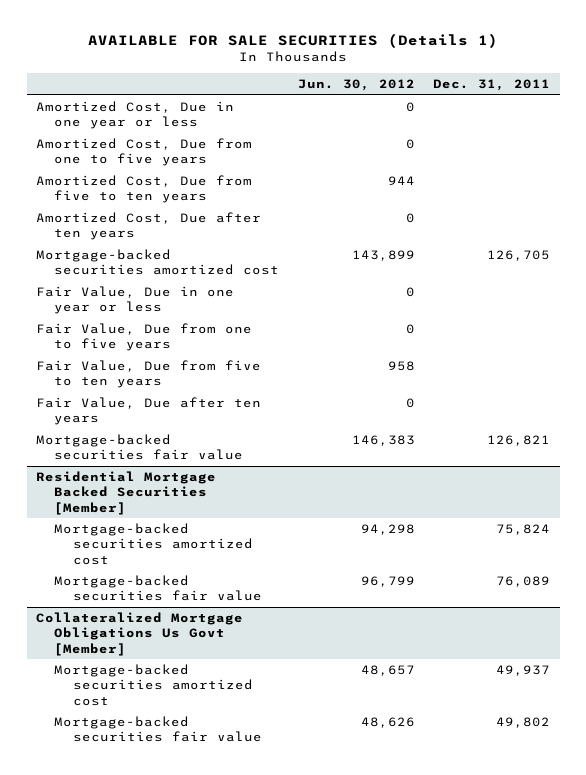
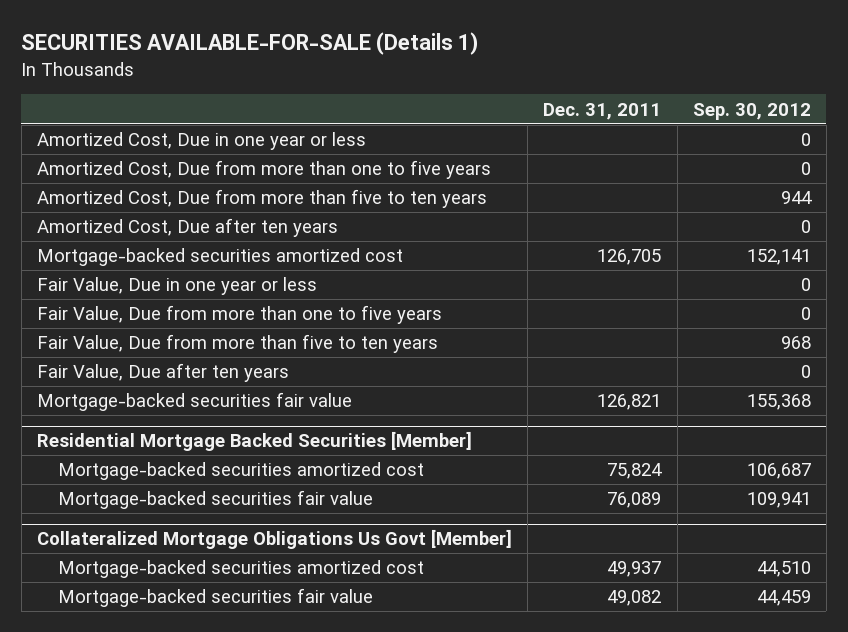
[88,33,499,49] AVAILABLE FOR SALE SECURITIES (Details 1) -> [21,32,479,56] SECURITIES AVAILABLE-FOR-SALE (Details 1)
[297,79,415,92] Jun. 30, 2012 -> none
none -> [692,102,811,120] Sep. 30, 2012
[35,137,252,167] Amortized Cost, Due from one to five years -> [37,160,492,180] Amortized Cost, Due from more than one to five years
[35,174,252,204] Amortized Cost, Due from five to ten years -> [37,189,488,209] Amortized Cost, Due from more than five to ten years
[35,322,252,352] Fair Value, Due from one to five years -> [37,305,443,325] Fair Value, Due from more than one to five years
[35,359,261,389] Fair Value, Due from five to ten years -> [37,334,439,354] Fair Value, Due from more than five to ten years
[496,716,551,728] 49,802 -> [607,590,662,607] 49,082

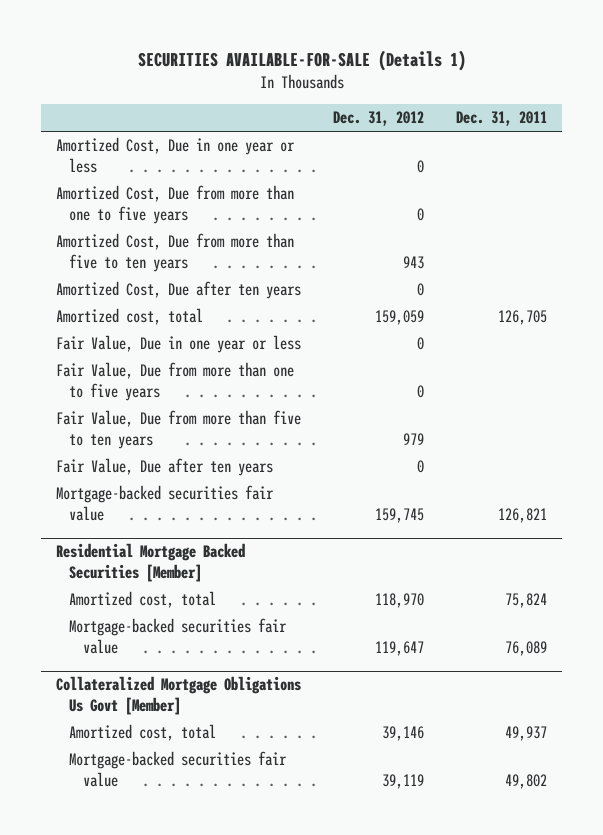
[692,102,811,120] Sep. 30, 2012 -> none
none -> [333,111,425,127] Dec. 31, 2012
[37,248,404,267] Mortgage-backed securities amortized cost -> [56,308,204,326] Amortized cost, total
[57,462,424,481] Mortgage-backed securities amortized cost -> [69,591,217,609] Amortized cost, total
[57,560,424,579] Mortgage-backed securities amortized cost -> [69,724,217,742] Amortized cost, total
[607,590,662,607] 49,082 -> [504,773,547,789] 49,802

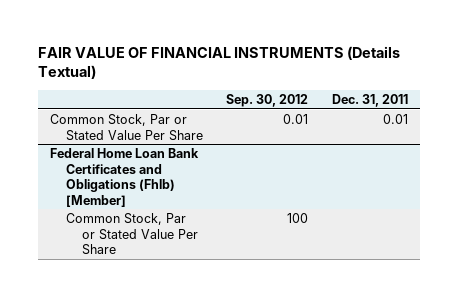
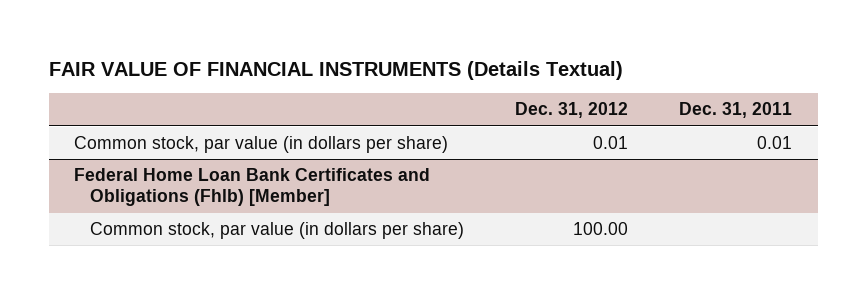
[226,93,309,107] Sep. 30, 2012 -> none
none -> [514,102,628,119] Dec. 31, 2012
[49,114,203,141] Common Stock, Par or Stated Value Per Share -> [74,136,449,154] Common stock, par value (in dollars per share)
[65,213,198,256] Common Stock, Par or Stated Value Per Share -> [89,222,464,240] Common stock, par value (in dollars per share)

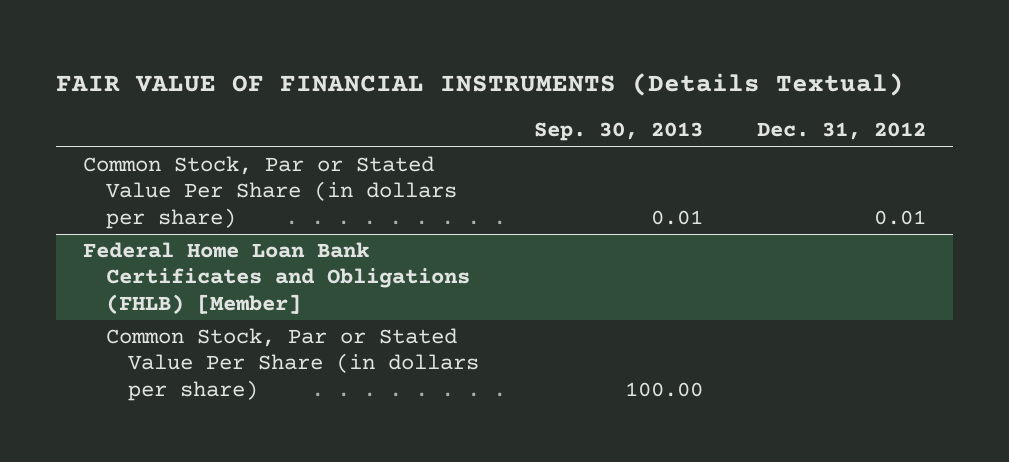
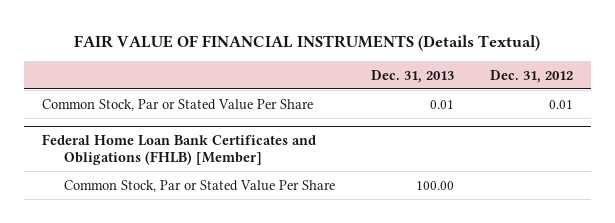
[533,122,703,142] Sep. 30, 2013 -> none
none -> [370,69,454,83] Dec. 31, 2013
[83,156,457,229] Common Stock, Par or Stated Value Per Share (in dollars per share) -> [42,98,314,111] Common Stock, Par or Stated Value Per Share
[105,328,479,401] Common Stock, Par or Stated Value Per Share (in dollars per share) -> [63,179,335,192] Common Stock, Par or Stated Value Per Share

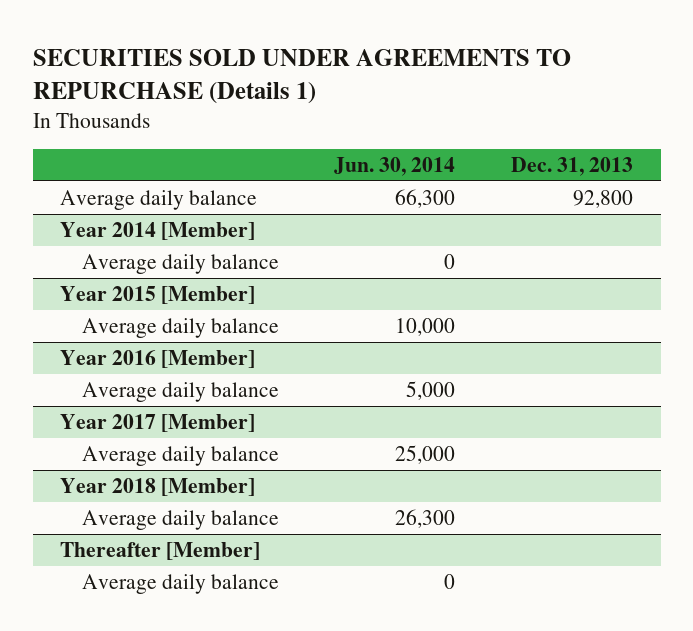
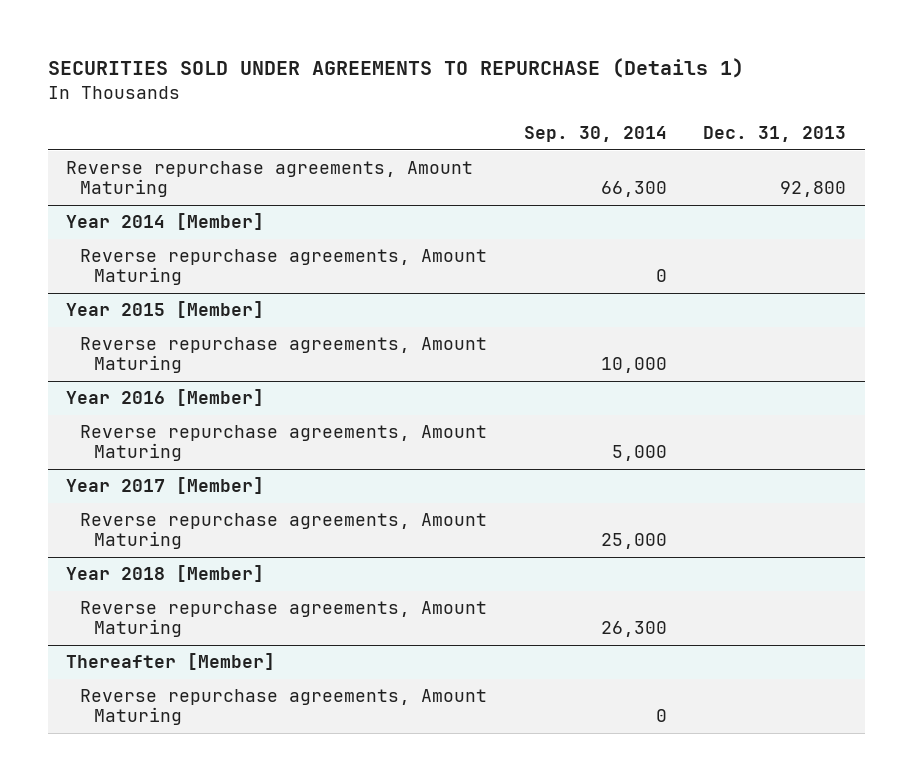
[334,157,456,177] Jun. 30, 2014 -> none
none -> [523,126,667,143] Sep. 30, 2014
[60,189,258,210] Average daily balance -> [66,161,474,198] Reverse repurchase agreements, Amount Maturing
[82,253,280,274] Average daily balance -> [79,249,487,286] Reverse repurchase agreements, Amount Maturing
[82,317,280,338] Average daily balance -> [79,337,487,374] Reverse repurchase agreements, Amount Maturing
[82,381,280,402] Average daily balance -> [79,425,487,462] Reverse repurchase agreements, Amount Maturing
[82,445,280,466] Average daily balance -> [79,513,487,550] Reverse repurchase agreements, Amount Maturing
[82,509,280,530] Average daily balance -> [79,601,487,638] Reverse repurchase agreements, Amount Maturing
[82,573,280,594] Average daily balance -> [79,689,487,726] Reverse repurchase agreements, Amount Maturing

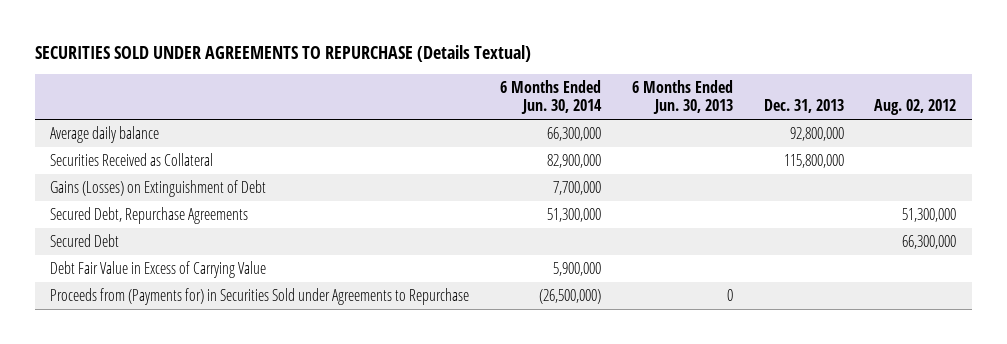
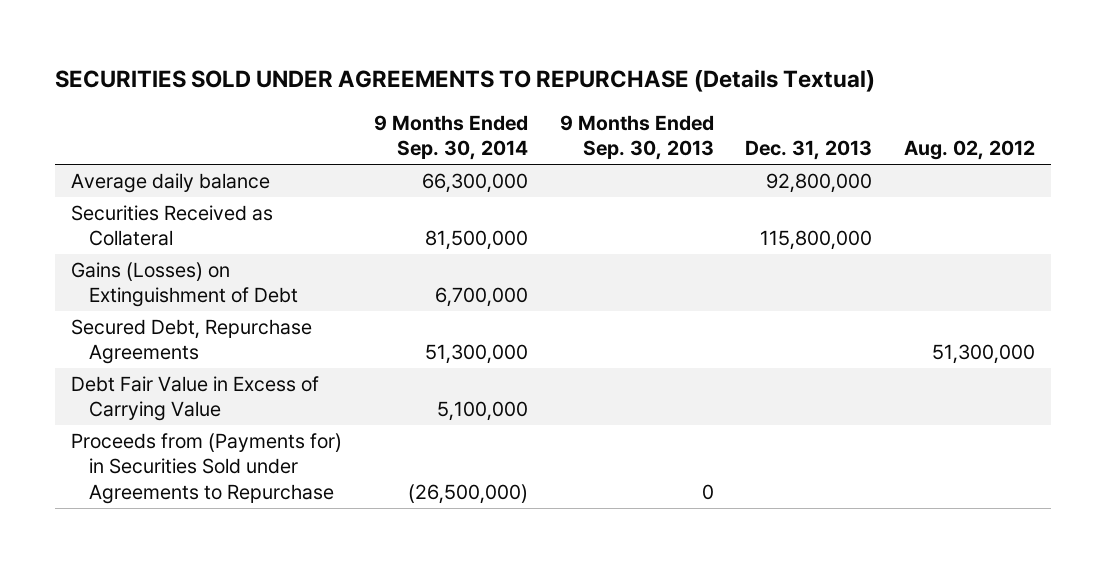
[500,80,603,115] 6 Months Ended Jun. 30, 2014 -> none
[631,80,733,115] 6 Months Ended Jun. 30, 2013 -> none
none -> [374,115,529,161] 9 Months Ended Sep. 30, 2014
none -> [559,115,714,161] 9 Months Ended Sep. 30, 2013
[50,234,120,248] Secured Debt -> none

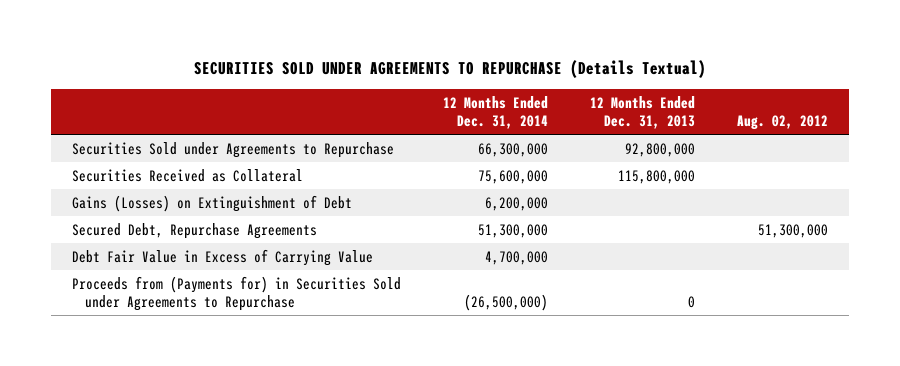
[374,115,529,161] 9 Months Ended Sep. 30, 2014 -> none
[559,115,714,161] 9 Months Ended Sep. 30, 2013 -> none
[745,140,873,161] Dec. 31, 2013 -> none
none -> [442,95,548,129] 12 Months Ended Dec. 31, 2014
none -> [589,95,695,129] 12 Months Ended Dec. 31, 2013
[71,173,271,194] Average daily balance -> [71,141,394,158] Securities Sold under Agreements to Repurchase

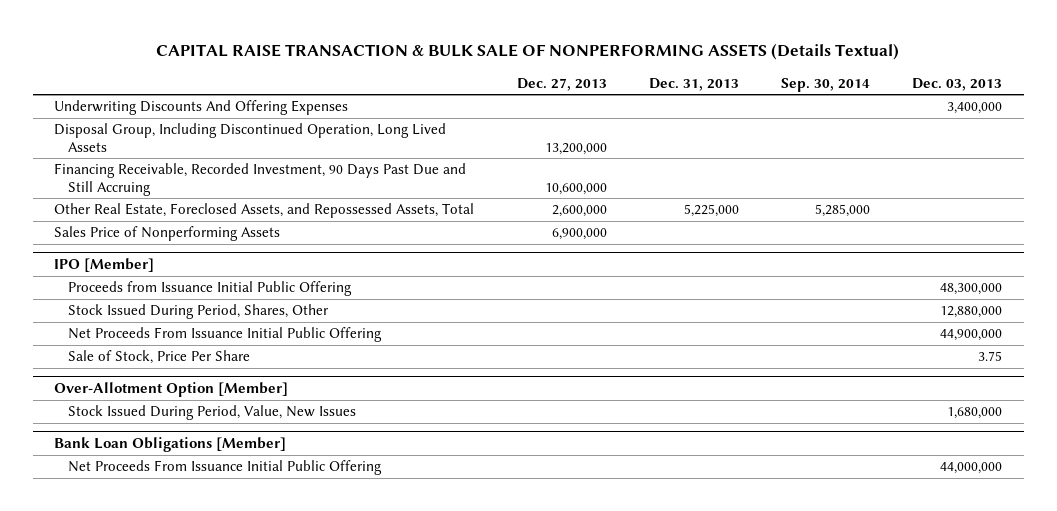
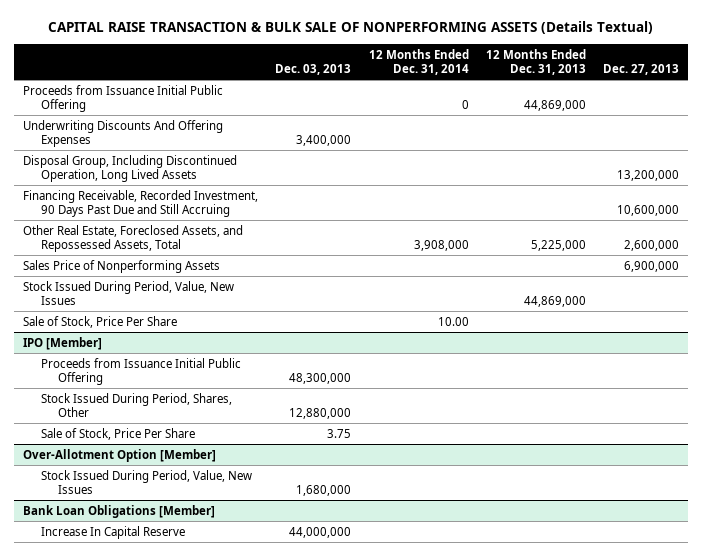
[648,77,739,91] Dec. 31, 2013 -> none
[781,77,871,92] Sep. 30, 2014 -> none
none -> [368,48,469,76] 12 Months Ended Dec. 31, 2014
none -> [485,48,586,76] 12 Months Ended Dec. 31, 2013
none -> [22,84,223,113] Proceeds from Issuance Initial Public Offering
none -> [22,280,234,306] Stock Issued During Period, Value, New Issues
none -> [22,315,177,328] Sale of Stock, Price Per Share
[68,327,383,343] Net Proceeds From Issuance Initial Public Offering -> none
[68,460,383,476] Net Proceeds From Issuance Initial Public Offering -> none
none -> [40,525,185,539] Increase In Capital Reserve

